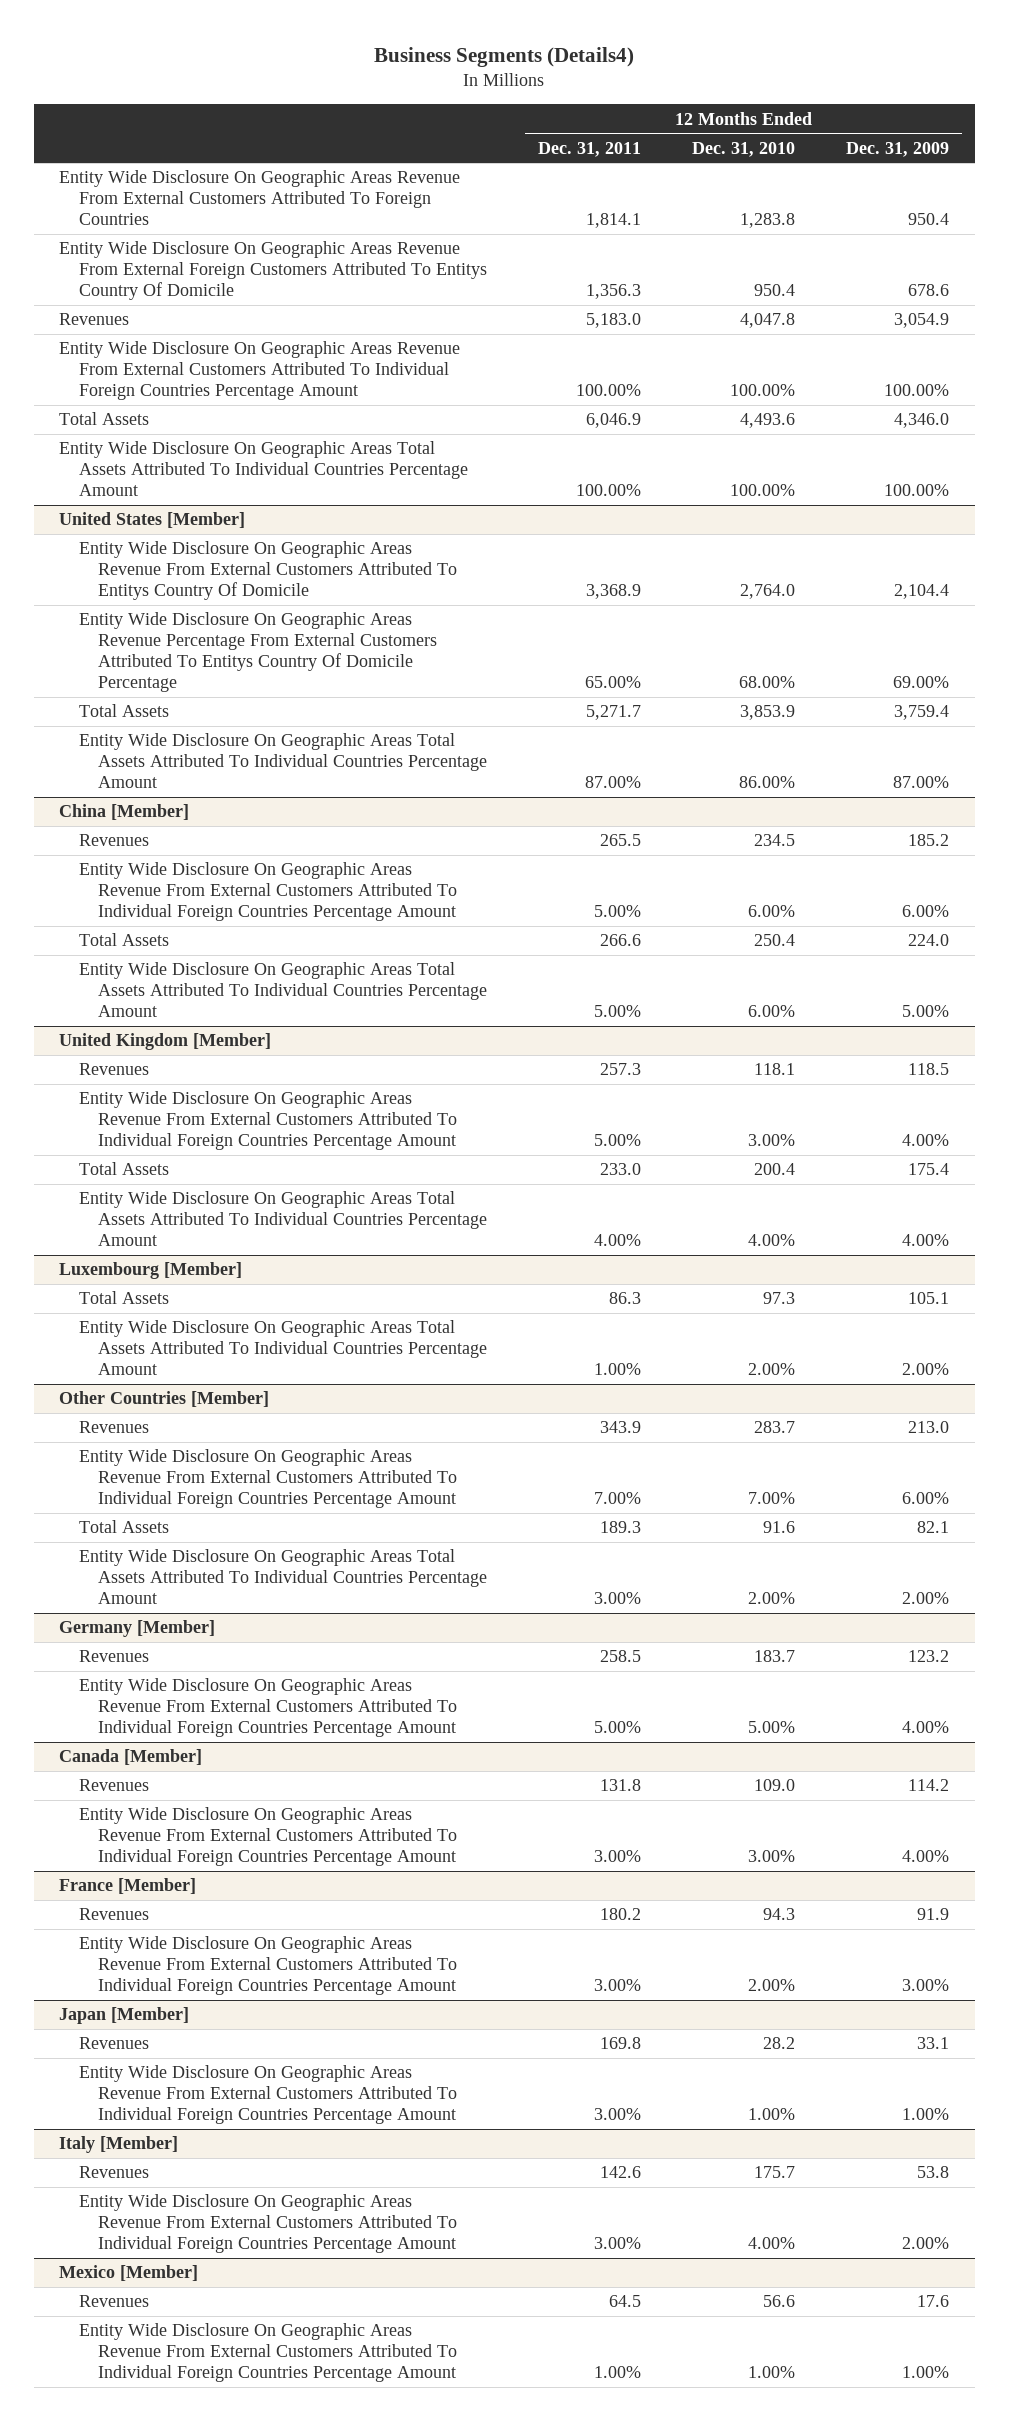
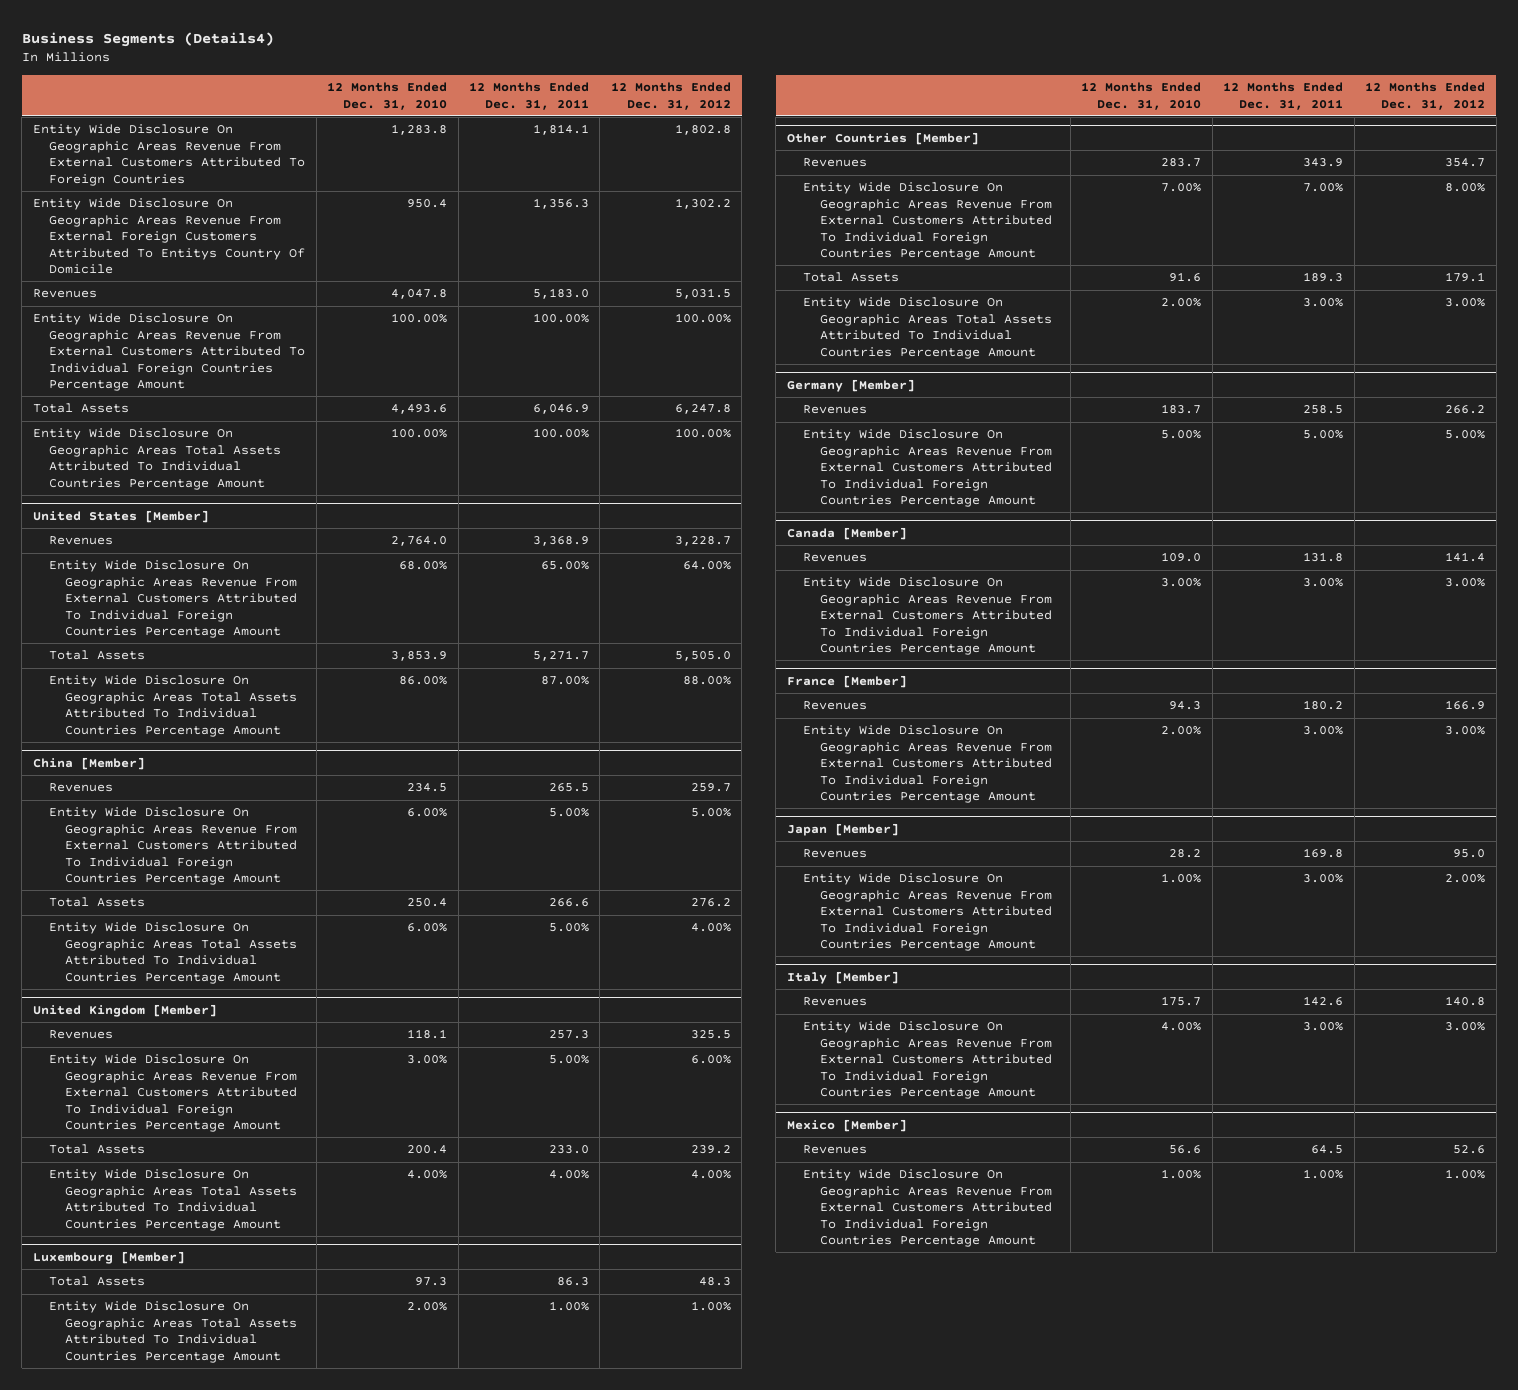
[846,141,950,157] Dec. 31, 2009 -> none
none -> [610,82,731,110] 12 Months Ended Dec. 31, 2012
[78,541,458,601] Entity Wide Disclosure On Geographic Areas Revenue From External Customers Attributed To Entitys Country Of Domicile -> [49,536,114,546] Revenues
[78,612,438,693] Entity Wide Disclosure On Geographic Areas Revenue Percentage From External Customers Attributed To Entitys Country Of Domicile Percentage -> [49,560,298,639] Entity Wide Disclosure On Geographic Areas Revenue From External Customers Attributed To Individual Foreign Countries Percentage Amount

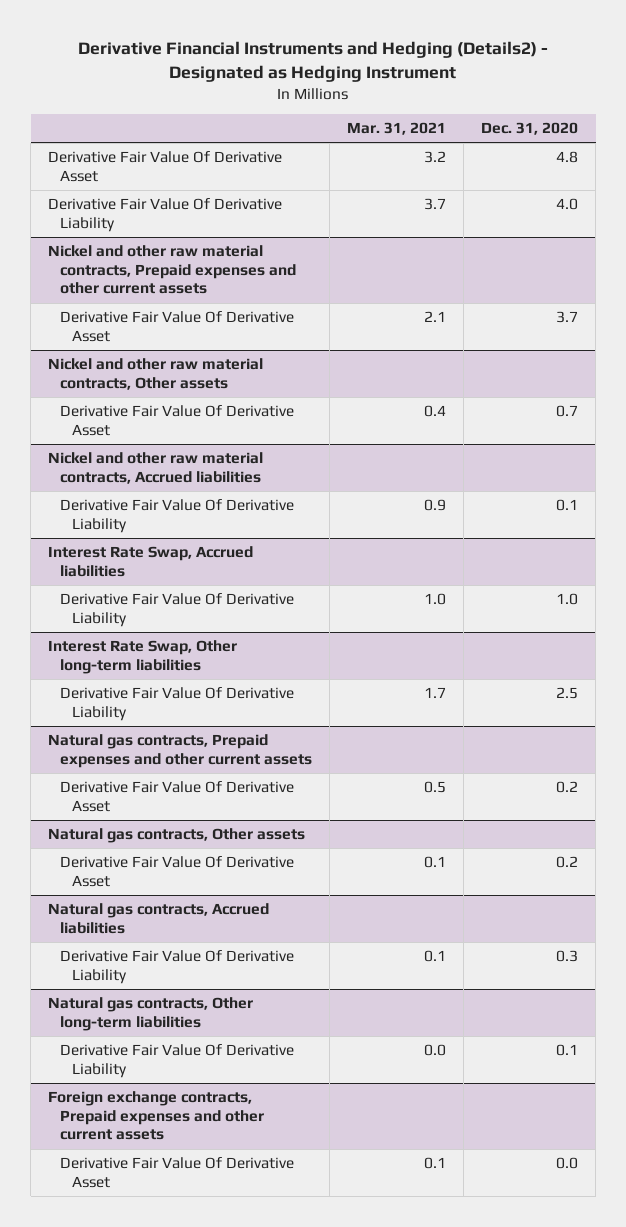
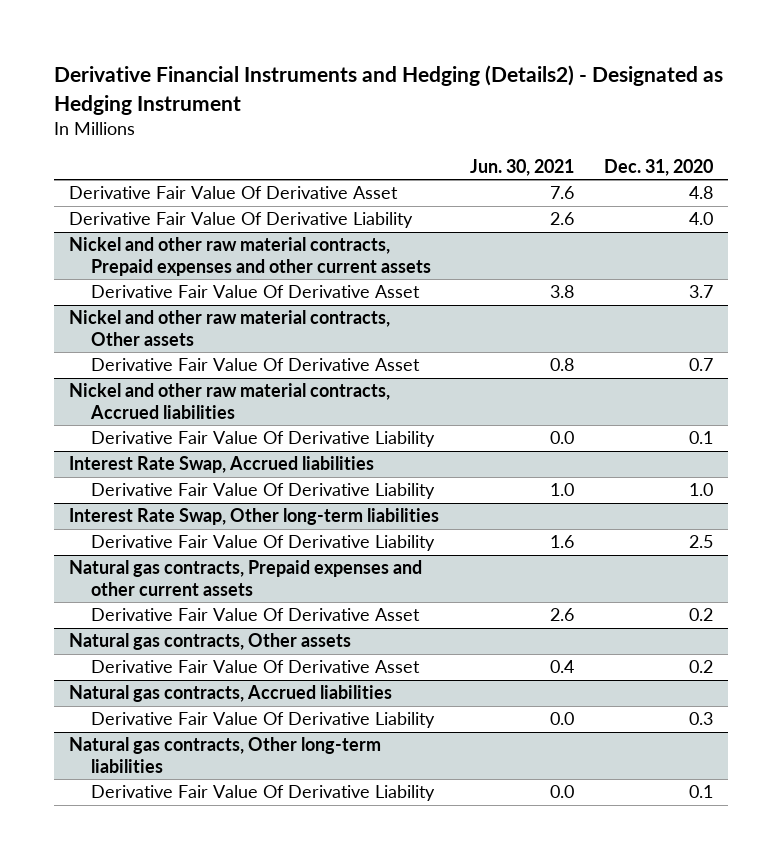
[347,122,447,136] Mar. 31, 2021 -> none
none -> [469,158,574,176] Jun. 30, 2021
[48,1090,265,1141] Foreign exchange contracts, Prepaid expenses and other current assets -> none
[60,1156,295,1188] Derivative Fair Value Of Derivative Asset -> none

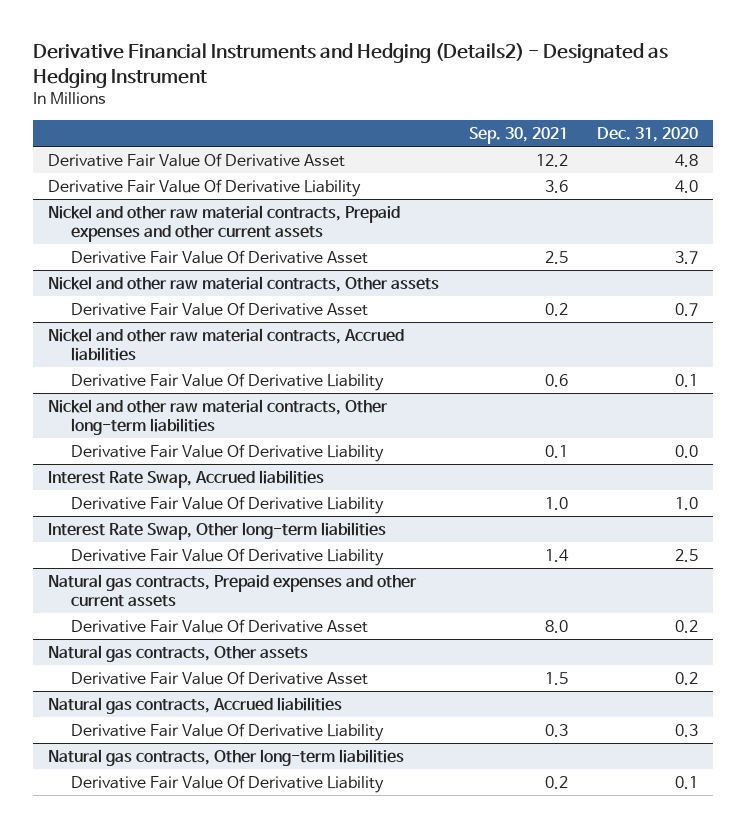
[469,158,574,176] Jun. 30, 2021 -> none
none -> [468,127,568,145] Sep. 30, 2021
none -> [47,398,388,436] Nickel and other raw material contracts, Other long-term liabilities
none -> [70,443,384,462] Derivative Fair Value Of Derivative Liability

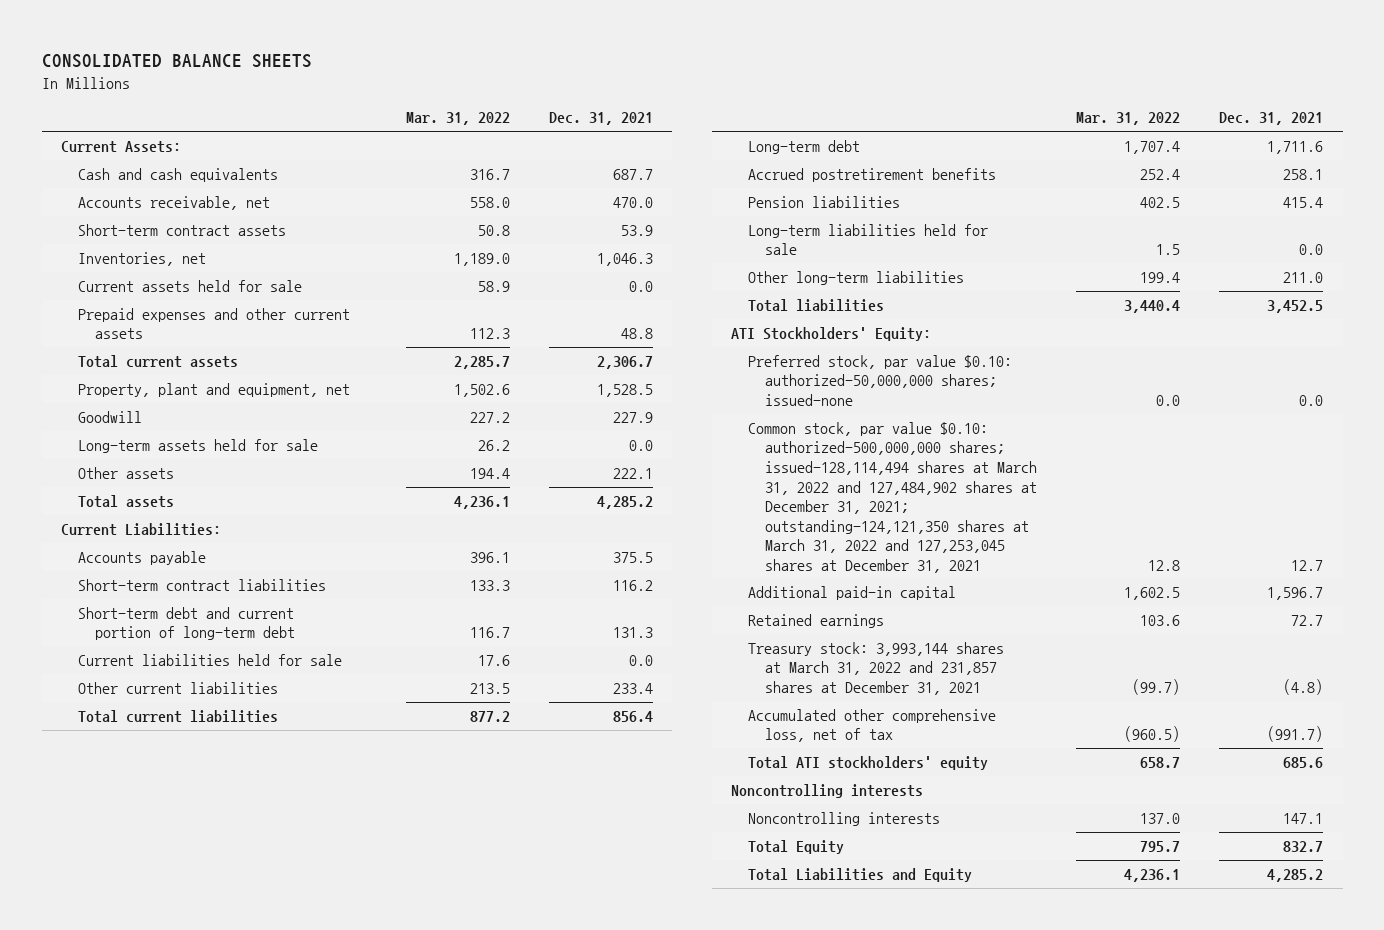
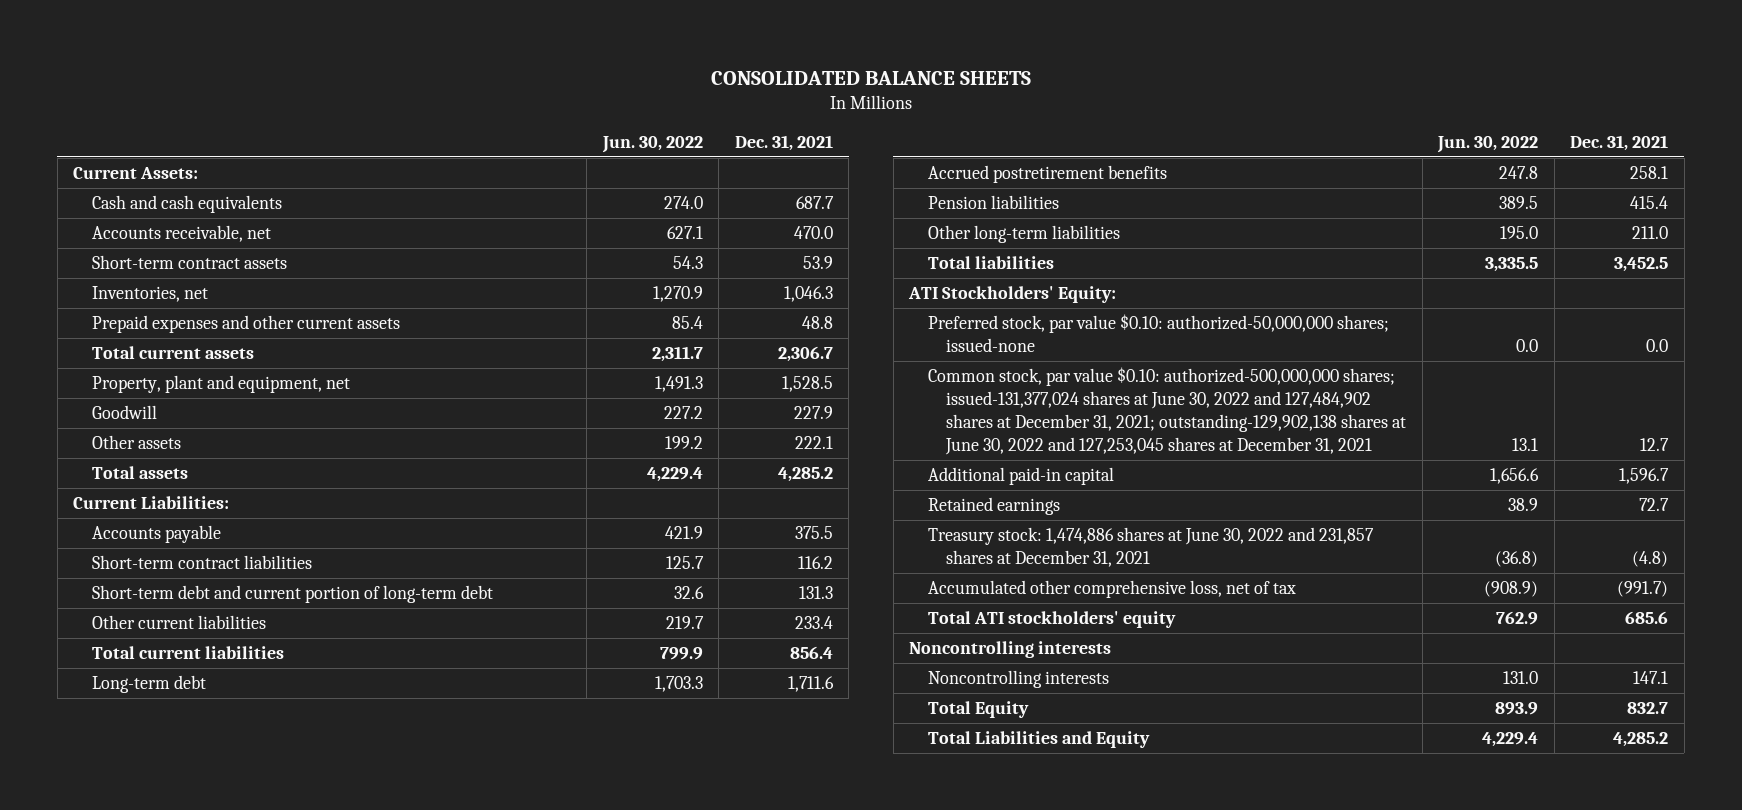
[405,112,510,126] Mar. 31, 2022 -> none
none -> [601,136,703,154] Jun. 30, 2022
[77,279,302,292] Current assets held for sale -> none
[77,438,318,453] Long-term assets held for sale -> none
[77,653,342,666] Current liabilities held for sale -> none
[748,223,989,256] Long-term liabilities held for sale -> none
[748,421,1037,573] Common stock, par value $0.10: authorized-500,000,000 shares; issued-128,114,494 shares at March 31, 2022 and 127,484,902 shares at December 31, 2021; outstanding-124,121,350 shares at March 31, 2022 and 127,253,045 shares at December 31, 2021 -> [927,366,1407,456] Common stock, par value $0.10: authorized-500,000,000 shares; issued-131,377,024 shares at June 30, 2022 and 127,484,902 shares at December 31, 2021; outstanding-129,902,138 shares at June 30, 2022 and 127,253,045 shares at December 31, 2021
[748,641,1005,695] Treasury stock: 3,993,144 shares at March 31, 2022 and 231,857 shares at December 31, 2021 -> [927,526,1374,568] Treasury stock: 1,474,886 shares at June 30, 2022 and 231,857 shares at December 31, 2021

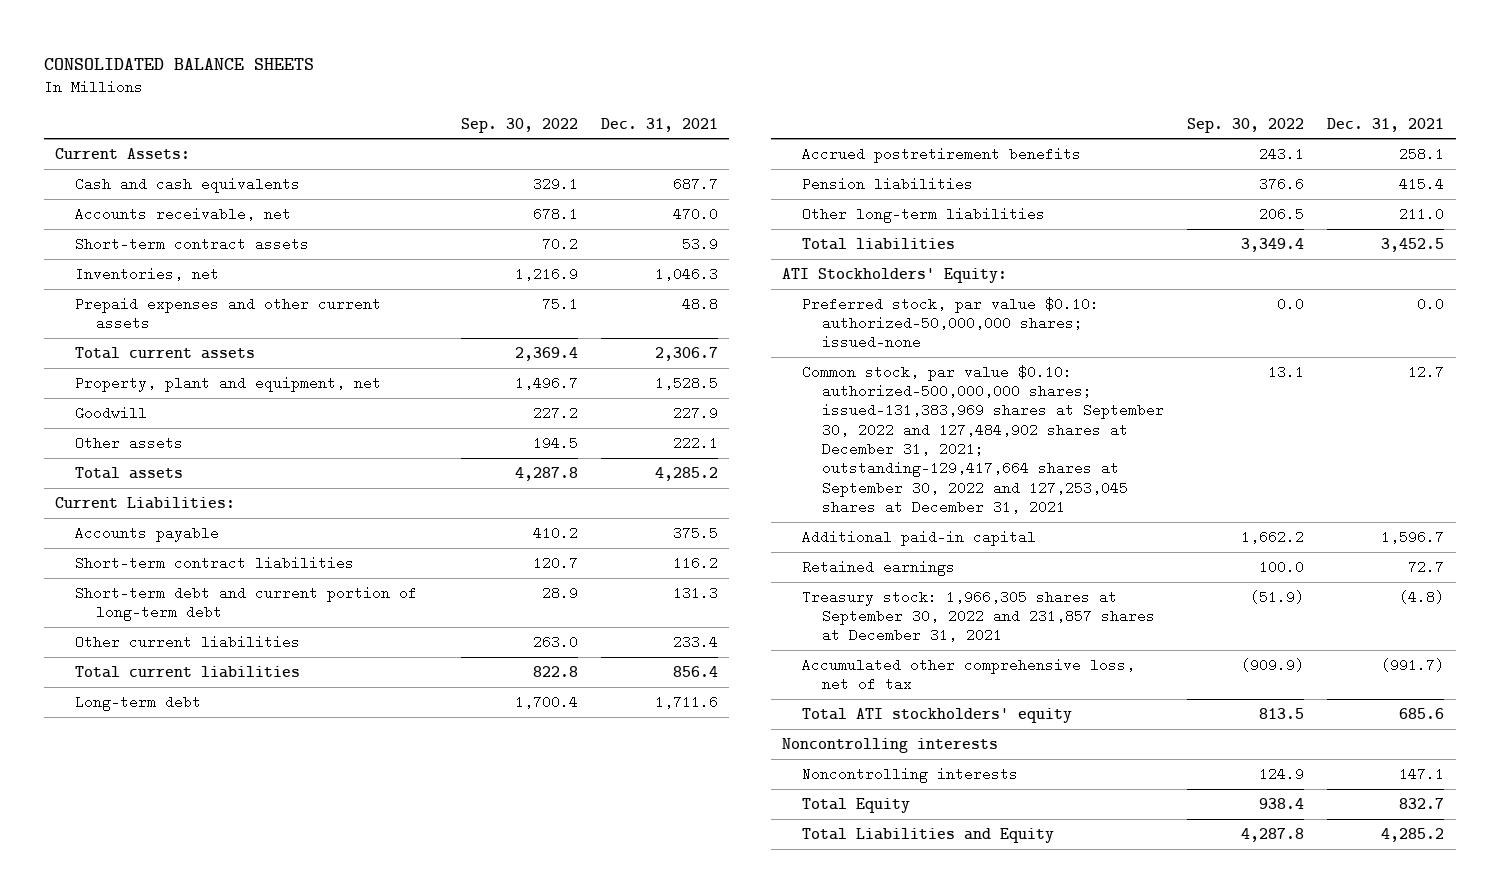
[601,136,703,154] Jun. 30, 2022 -> none
none -> [460,117,578,133] Sep. 30, 2022
[927,366,1407,456] Common stock, par value $0.10: authorized-500,000,000 shares; issued-131,377,024 shares at June 30, 2022 and 127,484,902 shares at December 31, 2021; outstanding-129,902,138 shares at June 30, 2022 and 127,253,045 shares at December 31, 2021 -> [802,364,1165,514] Common stock, par value $0.10: authorized-500,000,000 shares; issued-131,383,969 shares at September 30, 2022 and 127,484,902 shares at December 31, 2021; outstanding-129,417,664 shares at September 30, 2022 and 127,253,045 shares at December 31, 2021
[927,526,1374,568] Treasury stock: 1,474,886 shares at June 30, 2022 and 231,857 shares at December 31, 2021 -> [802,589,1156,643] Treasury stock: 1,966,305 shares at September 30, 2022 and 231,857 shares at December 31, 2021

